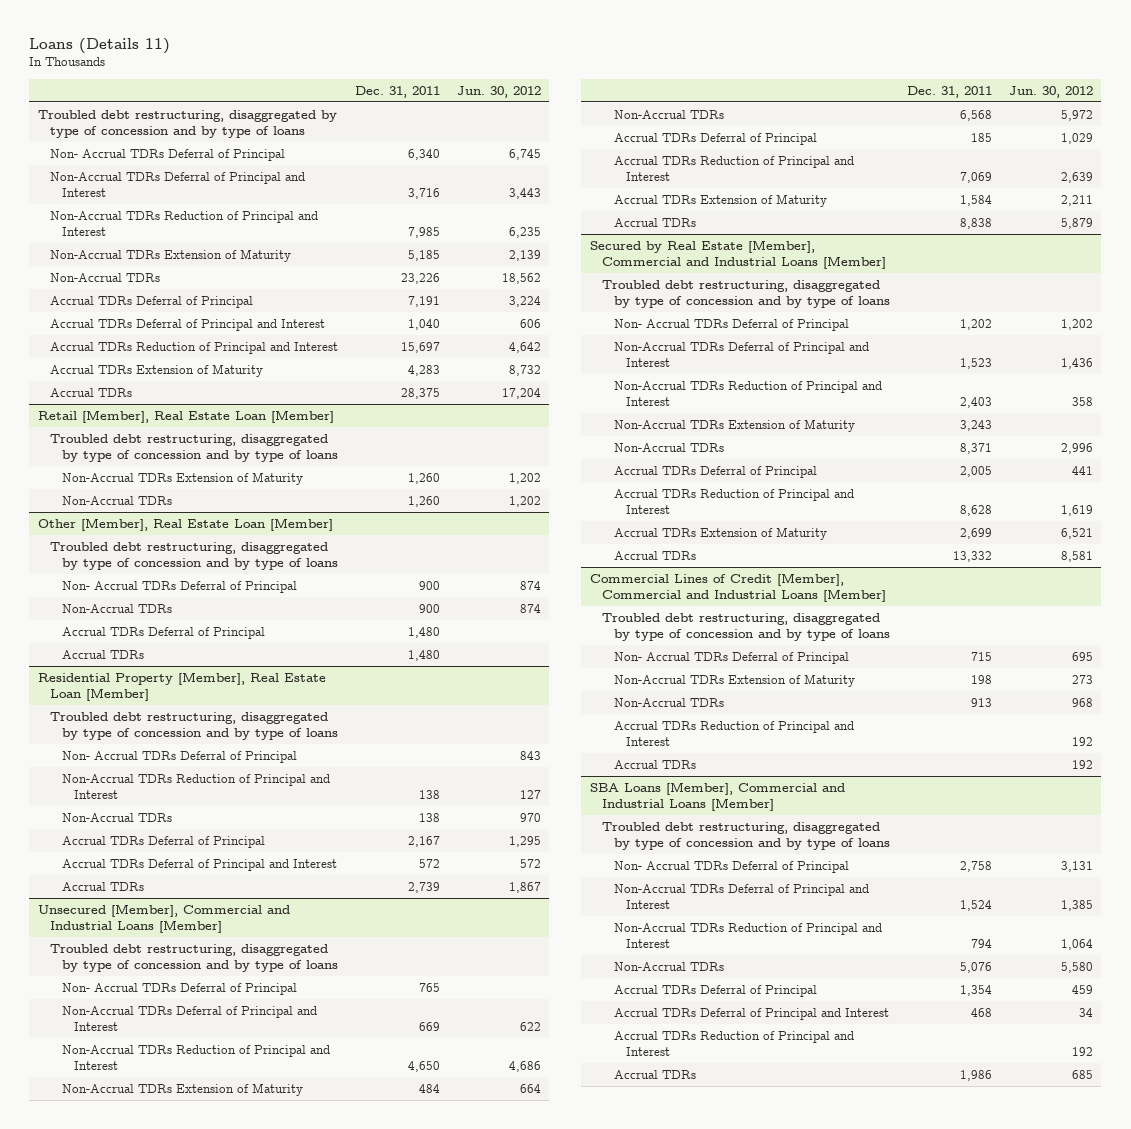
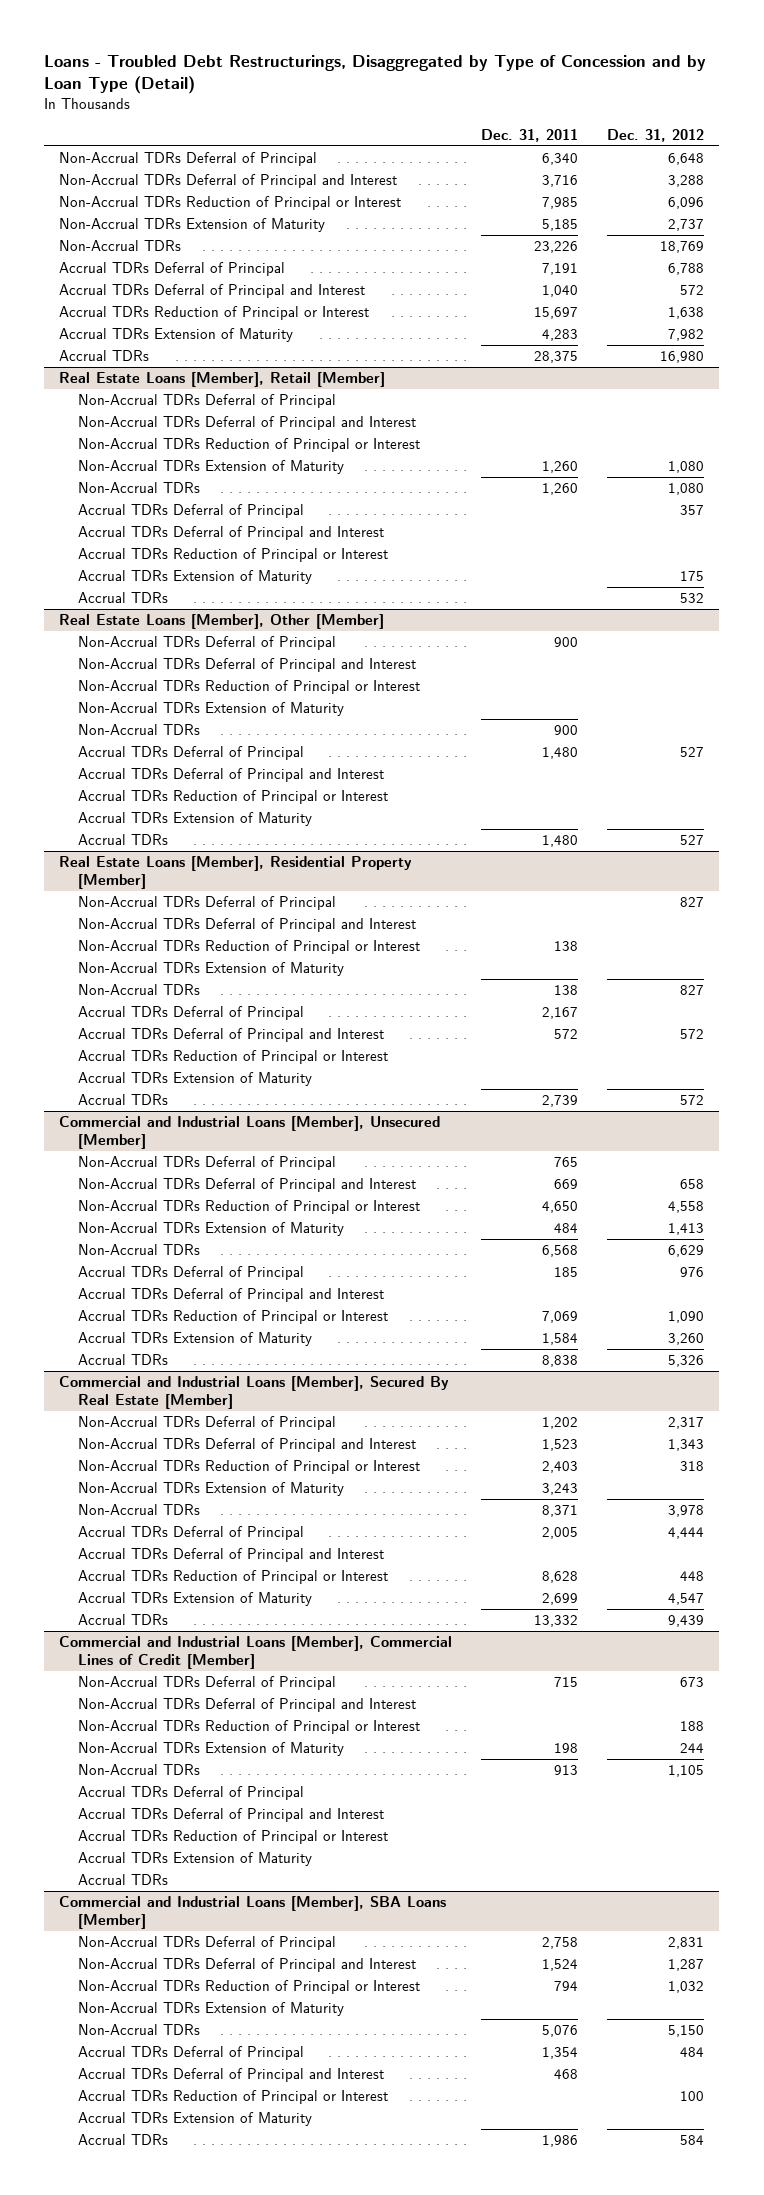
[29,38,171,55] Loans (Details 11) -> [44,54,707,95] Loans - Troubled Debt Restructurings, Disaggregated by Type of Concession and by Loan Type (Detail)
[456,85,541,98] Jun. 30, 2012 -> none
none -> [607,128,705,142] Dec. 31, 2012
[37,109,337,139] Troubled debt restructuring, disaggregated by type of concession and by type of loans -> none
[50,148,286,161] Non- Accrual TDRs Deferral of Principal -> [59,152,318,167] Non-Accrual TDRs Deferral of Principal
[50,210,319,237] Non-Accrual TDRs Reduction of Principal and Interest -> [59,196,402,211] Non-Accrual TDRs Reduction of Principal or Interest
[50,341,339,354] Accrual TDRs Reduction of Principal and Interest -> [59,306,370,321] Accrual TDRs Reduction of Principal or Interest
[50,433,339,463] Troubled debt restructuring, disaggregated by type of concession and by type of loans -> none
[37,409,334,423] Retail [Member], Real Estate Loan [Member] -> [59,372,386,388] Real Estate Loans [Member], Retail [Member]
none -> [77,394,336,409] Non-Accrual TDRs Deferral of Principal
none -> [77,416,416,431] Non-Accrual TDRs Deferral of Principal and Interest
none -> [77,438,420,453] Non-Accrual TDRs Reduction of Principal or Interest
[50,541,339,571] Troubled debt restructuring, disaggregated by type of concession and by type of loans -> none
none -> [77,504,304,519] Accrual TDRs Deferral of Principal
none -> [77,526,384,541] Accrual TDRs Deferral of Principal and Interest
none -> [77,548,388,563] Accrual TDRs Reduction of Principal or Interest
none -> [77,570,312,585] Accrual TDRs Extension of Maturity
none -> [77,592,168,604] Accrual TDRs
[37,517,333,531] Other [Member], Real Estate Loan [Member] -> [59,614,385,630] Real Estate Loans [Member], Other [Member]
[62,580,298,593] Non- Accrual TDRs Deferral of Principal -> [77,636,336,651] Non-Accrual TDRs Deferral of Principal
none -> [77,658,416,673] Non-Accrual TDRs Deferral of Principal and Interest
none -> [77,680,420,695] Non-Accrual TDRs Reduction of Principal or Interest
none -> [77,702,344,717] Non-Accrual TDRs Extension of Maturity
none -> [77,768,384,783] Accrual TDRs Deferral of Principal and Interest
none -> [77,790,388,805] Accrual TDRs Reduction of Principal or Interest
none -> [77,812,312,827] Accrual TDRs Extension of Maturity
[50,711,339,741] Troubled debt restructuring, disaggregated by type of concession and by type of loans -> none
[37,671,326,702] Residential Property [Member], Real Estate Loan [Member] -> [59,856,413,890] Real Estate Loans [Member], Residential Property [Member]
[62,750,298,763] Non- Accrual TDRs Deferral of Principal -> [77,896,336,911] Non-Accrual TDRs Deferral of Principal
none -> [77,918,416,933] Non-Accrual TDRs Deferral of Principal and Interest
[62,773,331,800] Non-Accrual TDRs Reduction of Principal and Interest -> [77,940,420,955] Non-Accrual TDRs Reduction of Principal or Interest
none -> [77,962,344,977] Non-Accrual TDRs Extension of Maturity
none -> [77,1050,388,1065] Accrual TDRs Reduction of Principal or Interest
none -> [77,1072,312,1087] Accrual TDRs Extension of Maturity
[50,943,339,973] Troubled debt restructuring, disaggregated by type of concession and by type of loans -> none
[37,903,290,934] Unsecured [Member], Commercial and Industrial Loans [Member] -> [59,1116,441,1150] Commercial and Industrial Loans [Member], Unsecured [Member]
[62,982,298,995] Non- Accrual TDRs Deferral of Principal -> [77,1156,336,1171] Non-Accrual TDRs Deferral of Principal
[62,1044,331,1071] Non-Accrual TDRs Reduction of Principal and Interest -> [77,1200,420,1215] Non-Accrual TDRs Reduction of Principal or Interest
none -> [77,1288,384,1303] Accrual TDRs Deferral of Principal and Interest
[613,155,854,182] Accrual TDRs Reduction of Principal and Interest -> [77,1310,388,1325] Accrual TDRs Reduction of Principal or Interest
[601,279,890,309] Troubled debt restructuring, disaggregated by type of concession and by type of loans -> none
[589,239,886,270] Secured by Real Estate [Member], Commercial and Industrial Loans [Member] -> [59,1376,450,1410] Commercial and Industrial Loans [Member], Secured By Real Estate [Member]
[613,318,849,331] Non- Accrual TDRs Deferral of Principal -> [77,1416,336,1431] Non-Accrual TDRs Deferral of Principal
[613,380,882,407] Non-Accrual TDRs Reduction of Principal and Interest -> [77,1460,420,1475] Non-Accrual TDRs Reduction of Principal or Interest
none -> [77,1548,384,1563] Accrual TDRs Deferral of Principal and Interest
[613,488,854,515] Accrual TDRs Reduction of Principal and Interest -> [77,1570,388,1585] Accrual TDRs Reduction of Principal or Interest
[601,612,890,642] Troubled debt restructuring, disaggregated by type of concession and by type of loans -> none
[589,572,886,603] Commercial Lines of Credit [Member], Commercial and Industrial Loans [Member] -> [59,1636,453,1670] Commercial and Industrial Loans [Member], Commercial Lines of Credit [Member]
[613,651,849,664] Non- Accrual TDRs Deferral of Principal -> [77,1676,336,1691] Non-Accrual TDRs Deferral of Principal
none -> [77,1698,416,1713] Non-Accrual TDRs Deferral of Principal and Interest
none -> [77,1720,420,1735] Non-Accrual TDRs Reduction of Principal or Interest
none -> [77,1786,304,1801] Accrual TDRs Deferral of Principal
none -> [77,1808,384,1823] Accrual TDRs Deferral of Principal and Interest
[613,720,854,747] Accrual TDRs Reduction of Principal and Interest -> [77,1830,388,1845] Accrual TDRs Reduction of Principal or Interest
none -> [77,1852,312,1867] Accrual TDRs Extension of Maturity
[601,821,890,851] Troubled debt restructuring, disaggregated by type of concession and by type of loans -> none
[589,781,845,812] SBA Loans [Member], Commercial and Industrial Loans [Member] -> [59,1896,447,1930] Commercial and Industrial Loans [Member], SBA Loans [Member]
[613,860,849,873] Non- Accrual TDRs Deferral of Principal -> [77,1936,336,1951] Non-Accrual TDRs Deferral of Principal
[613,922,882,949] Non-Accrual TDRs Reduction of Principal and Interest -> [77,1980,420,1995] Non-Accrual TDRs Reduction of Principal or Interest
none -> [77,2002,344,2017] Non-Accrual TDRs Extension of Maturity
[613,1030,854,1057] Accrual TDRs Reduction of Principal and Interest -> [77,2090,388,2105] Accrual TDRs Reduction of Principal or Interest
none -> [77,2112,312,2127] Accrual TDRs Extension of Maturity

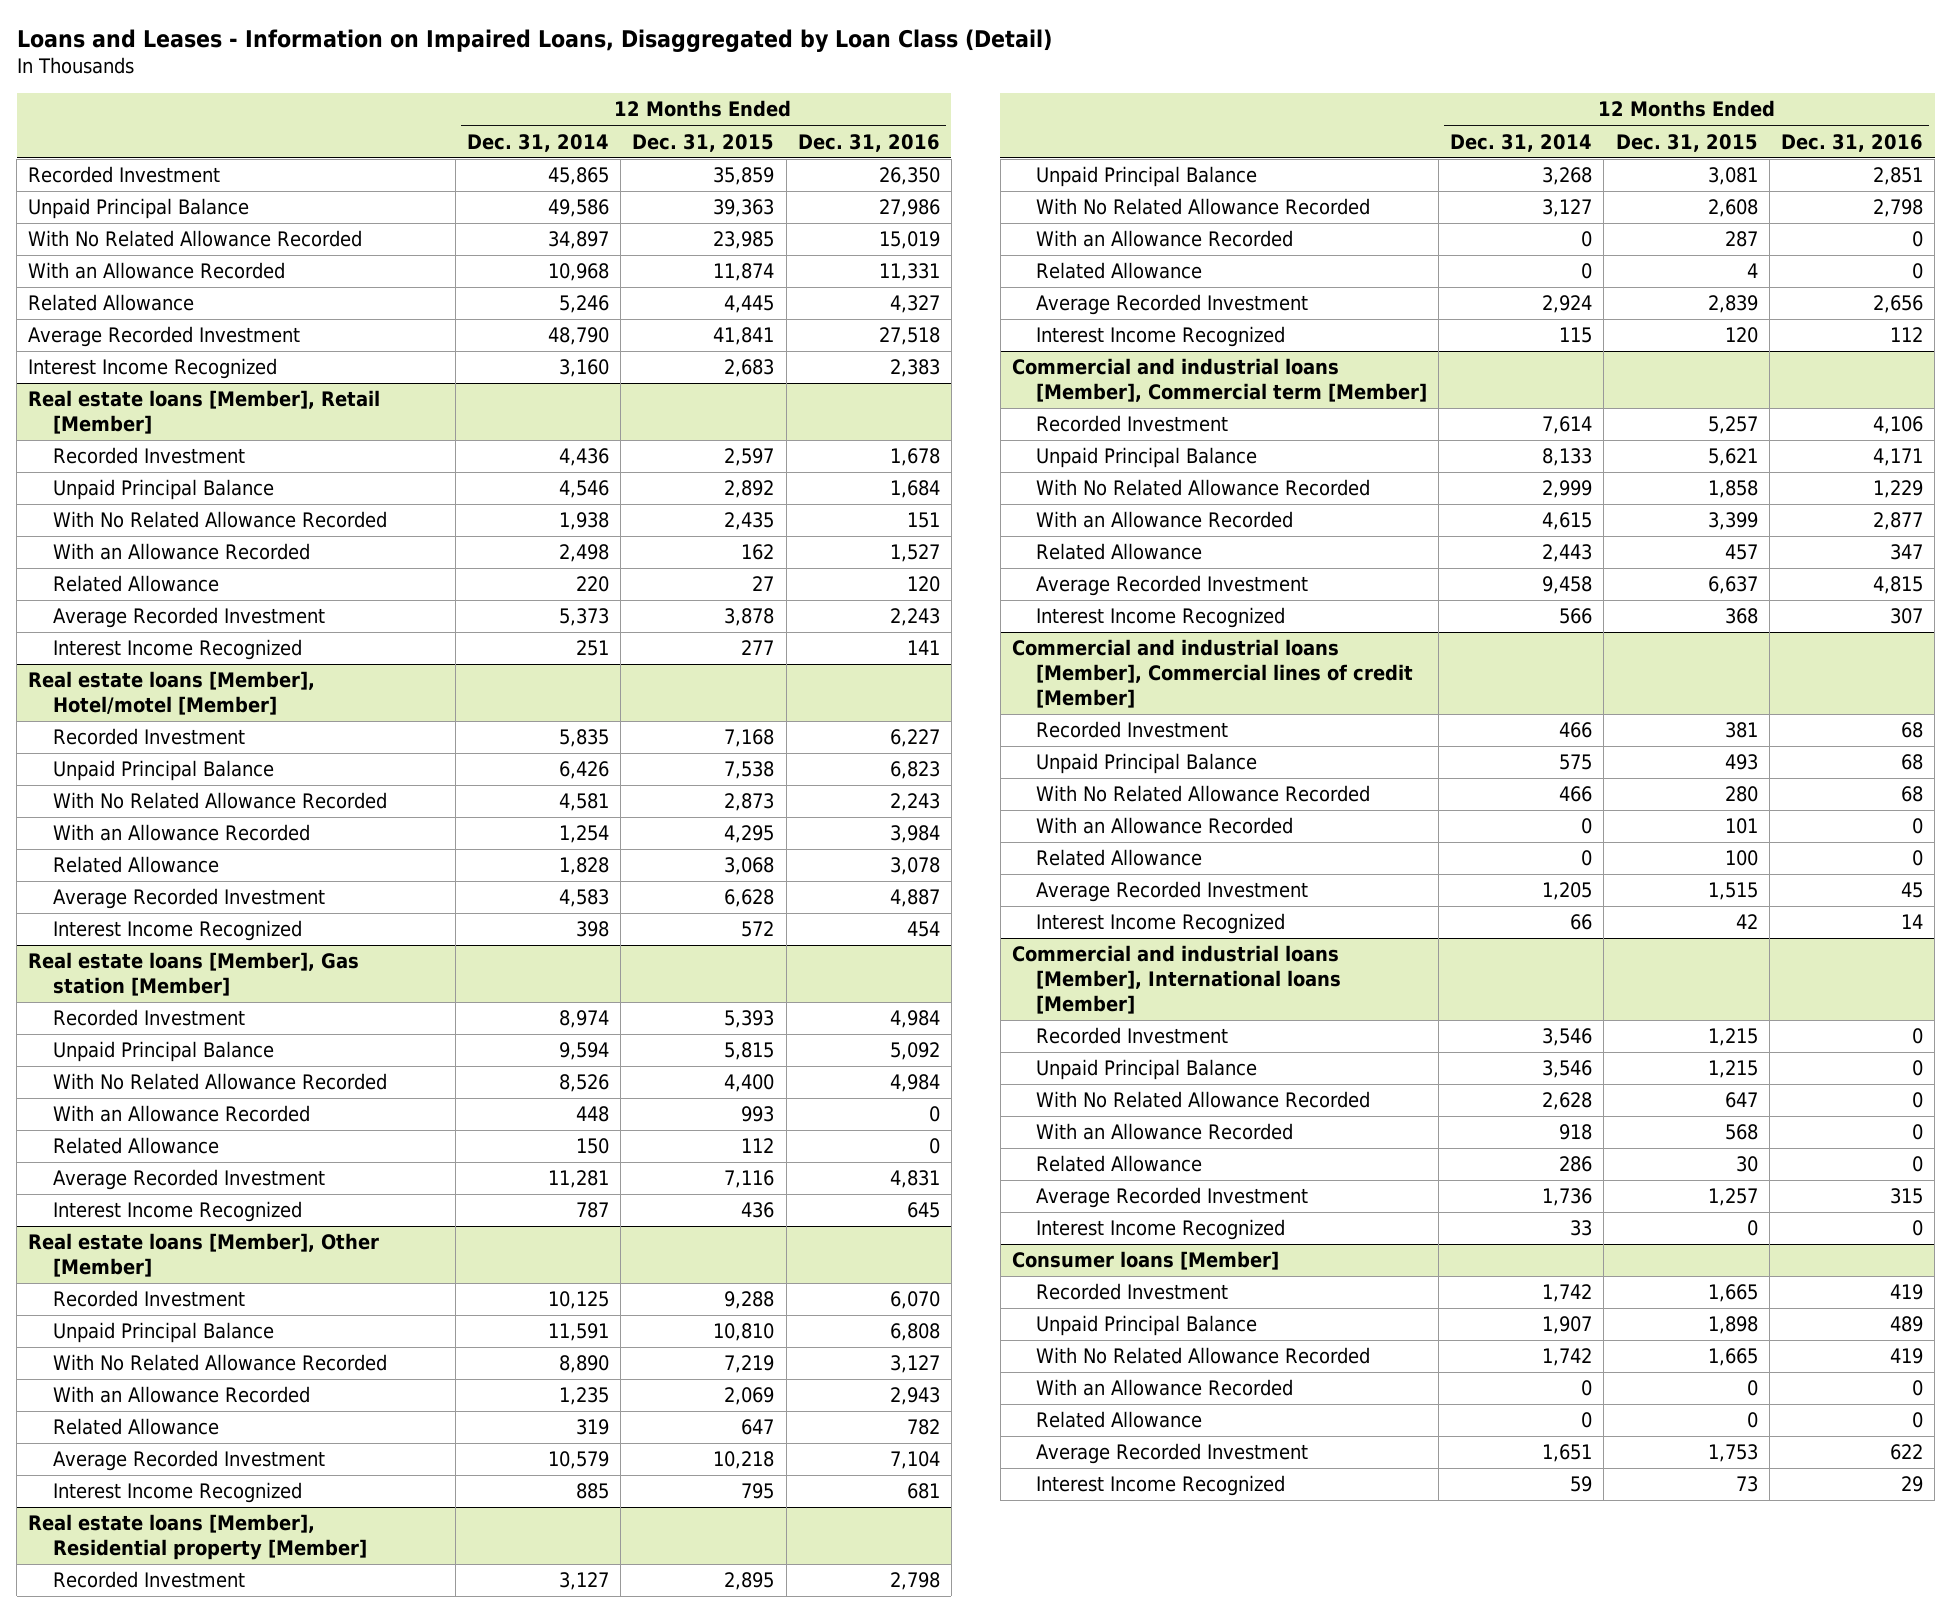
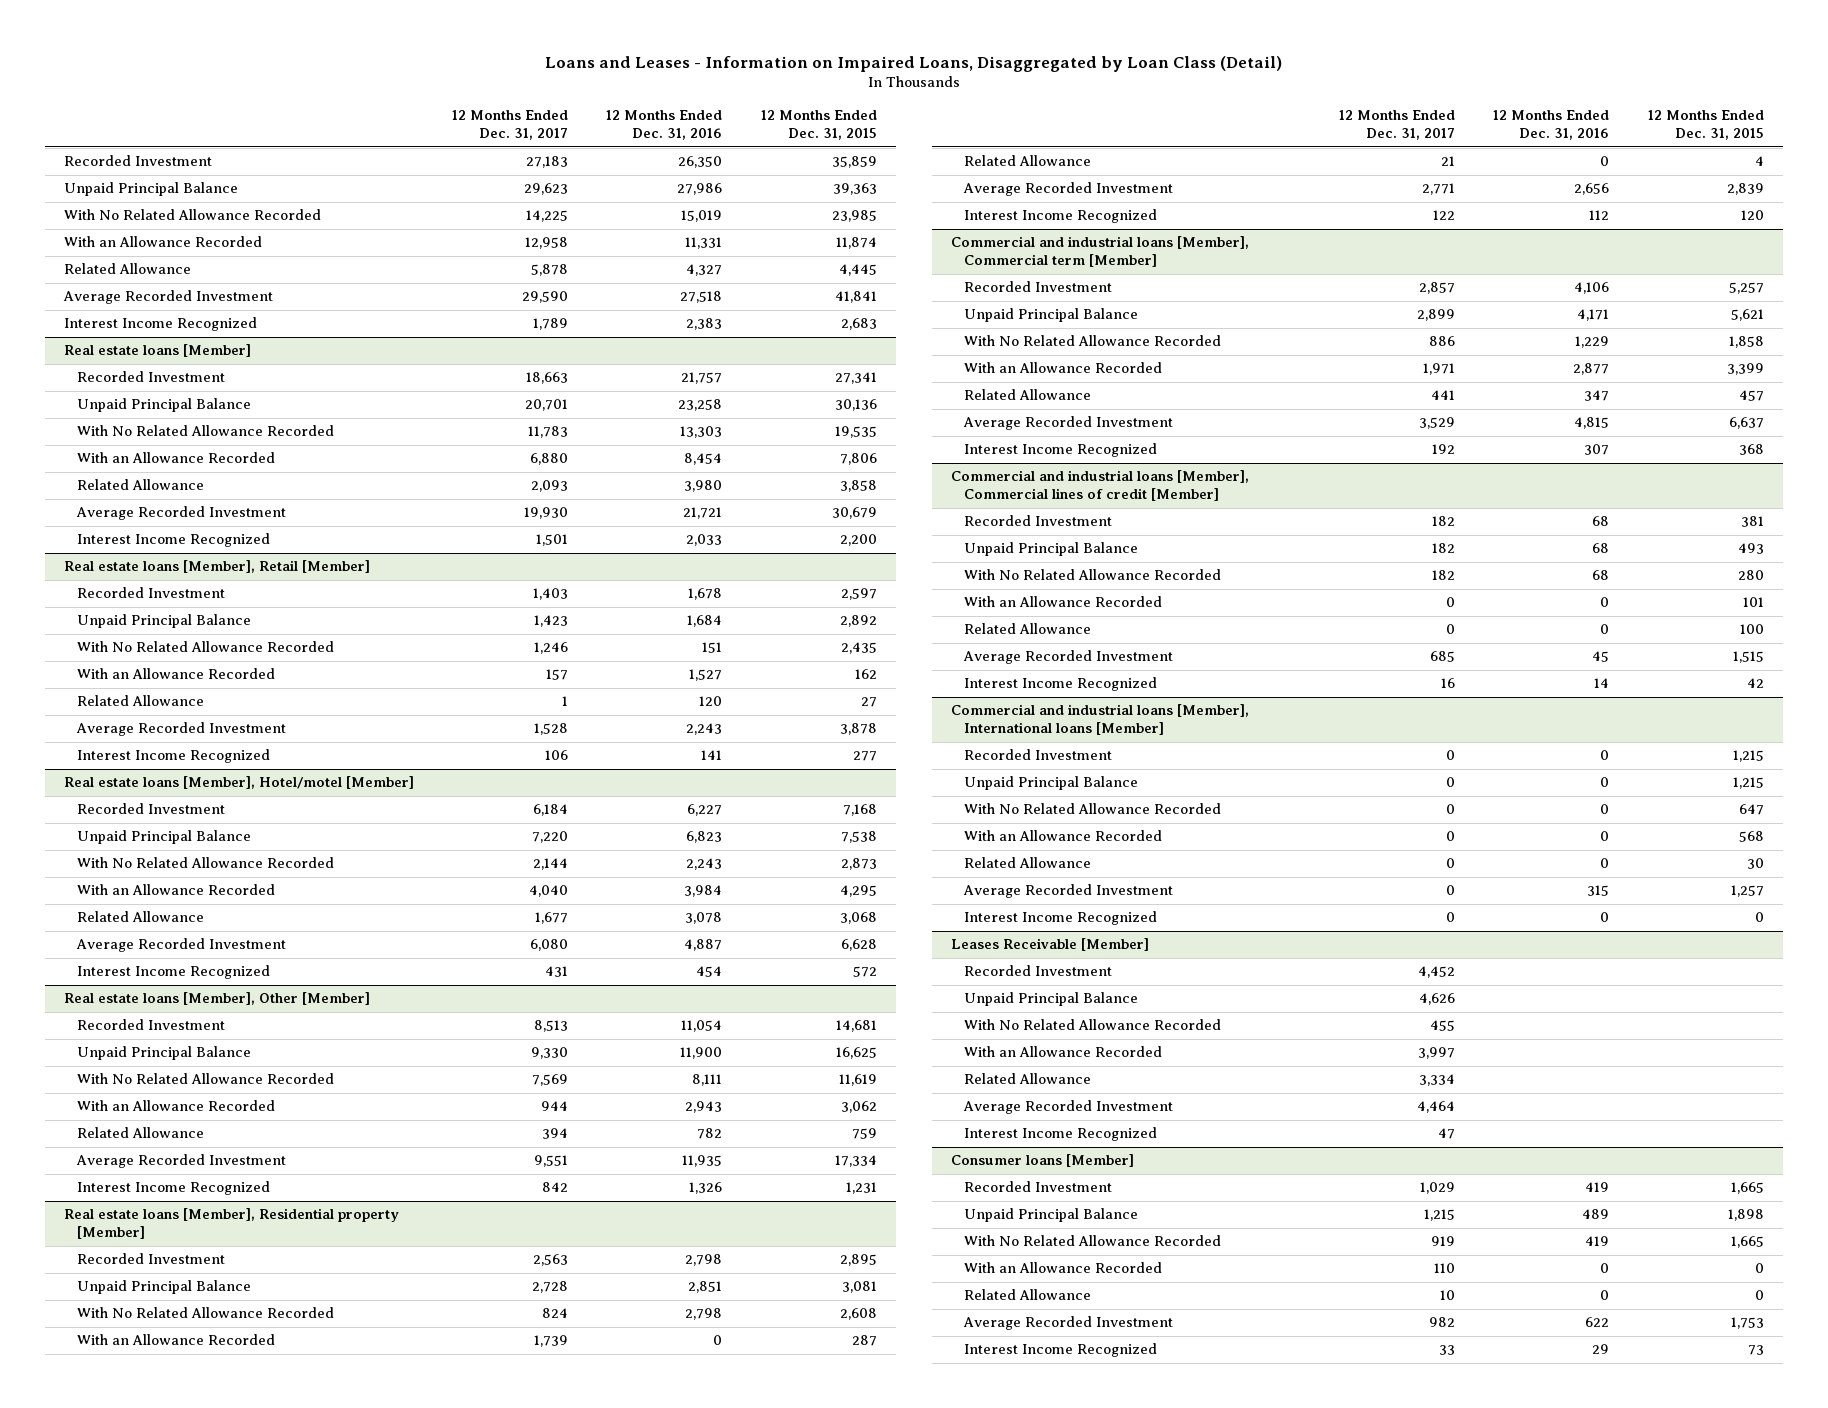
[466,133,609,152] Dec. 31, 2014 -> none
none -> [452,110,569,141] 12 Months Ended Dec. 31, 2017
none -> [64,344,252,358] Real estate loans [Member]
none -> [77,371,226,383] Recorded Investment
none -> [77,398,252,413] Unpaid Principal Balance
none -> [77,425,335,437] With No Related Allowance Recorded
none -> [77,452,276,464] With an Allowance Recorded
none -> [77,479,205,491] Related Allowance
none -> [76,506,287,521] Average Recorded Investment
none -> [77,533,271,548] Interest Income Recognized
[28,952,360,997] Real estate loans [Member], Gas station [Member] -> none
[52,1009,245,1027] Recorded Investment -> none
[52,1041,274,1063] Unpaid Principal Balance -> none
[52,1073,387,1091] With No Related Allowance Recorded -> none
[52,1105,310,1123] With an Allowance Recorded -> none
[52,1137,219,1155] Related Allowance -> none
[52,1169,325,1191] Average Recorded Investment -> none
[52,1201,302,1223] Interest Income Recognized -> none
[724,1291,775,1310] 9,288 -> [835,1020,877,1033] 14,681
[889,1291,940,1310] 6,070 -> [681,1020,723,1033] 11,054
[713,1323,775,1342] 10,810 -> [835,1047,877,1060] 16,625
[889,1323,940,1342] 6,808 -> [680,1047,723,1060] 11,900
[724,1355,775,1374] 7,219 -> [838,1074,877,1087] 11,619
[889,1355,940,1374] 3,127 -> [692,1074,723,1087] 8,111
[724,1387,775,1406] 2,069 -> [840,1101,877,1114] 3,062
[741,1419,775,1436] 647 -> [851,1128,877,1140] 759
[713,1451,775,1470] 10,218 -> [834,1155,877,1168] 17,334
[889,1451,940,1470] 7,104 -> [682,1155,723,1168] 11,935
[741,1483,775,1500] 795 -> [845,1182,877,1195] 1,231
[906,1483,940,1500] 681 -> [689,1182,723,1195] 1,326
none -> [951,938,1150,952] Leases Receivable [Member]
none -> [964,965,1113,977] Recorded Investment
none -> [964,992,1139,1007] Unpaid Principal Balance
none -> [964,1019,1222,1031] With No Related Allowance Recorded
none -> [964,1046,1163,1058] With an Allowance Recorded
none -> [964,1073,1092,1085] Related Allowance
none -> [963,1100,1174,1115] Average Recorded Investment
none -> [964,1127,1158,1142] Interest Income Recognized

